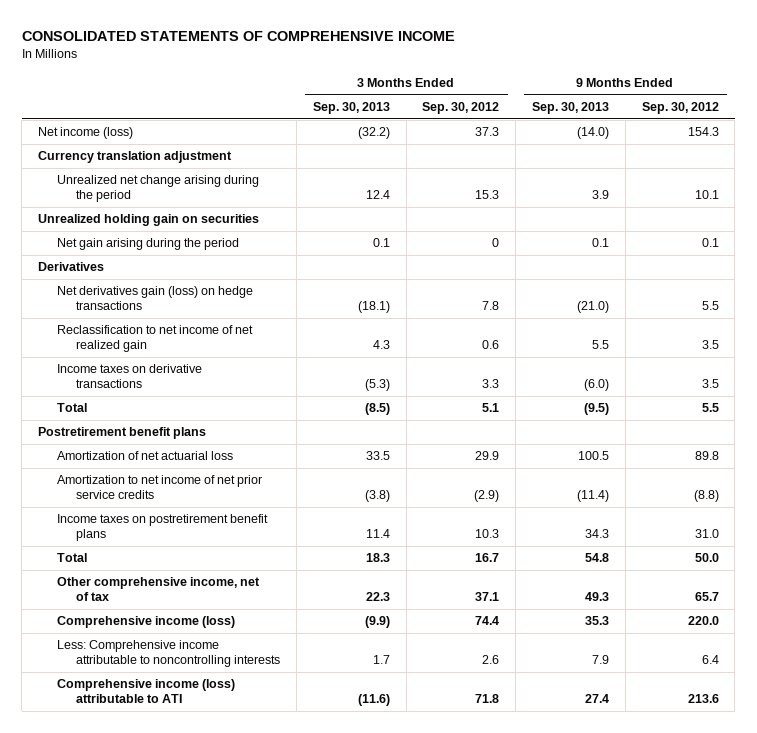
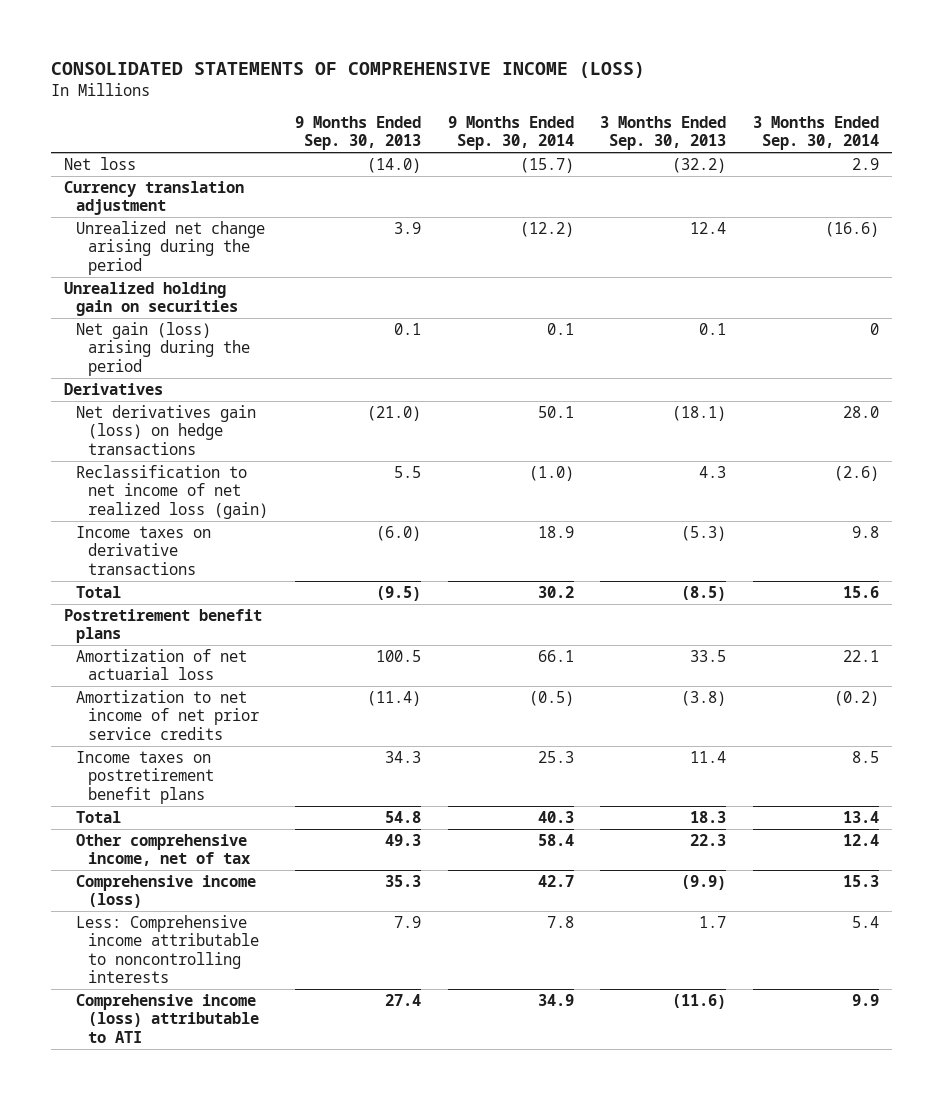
[21,31,455,42] CONSOLIDATED STATEMENTS OF COMPREHENSIVE INCOME -> [50,61,645,78] CONSOLIDATED STATEMENTS OF COMPREHENSIVE INCOME (LOSS)
[422,101,500,114] Sep. 30, 2012 -> none
[641,101,719,114] Sep. 30, 2012 -> none
none -> [447,116,574,151] 9 Months Ended Sep. 30, 2014
none -> [753,116,880,151] 3 Months Ended Sep. 30, 2014
[38,127,134,140] Net income (loss) -> [64,157,137,171] Net loss
[57,238,240,251] Net gain arising during the period -> [76,322,251,376] Net gain (loss) arising during the period
[57,325,254,353] Reclassification to net income of net realized gain -> [76,465,269,519] Reclassification to net income of net realized loss (gain)

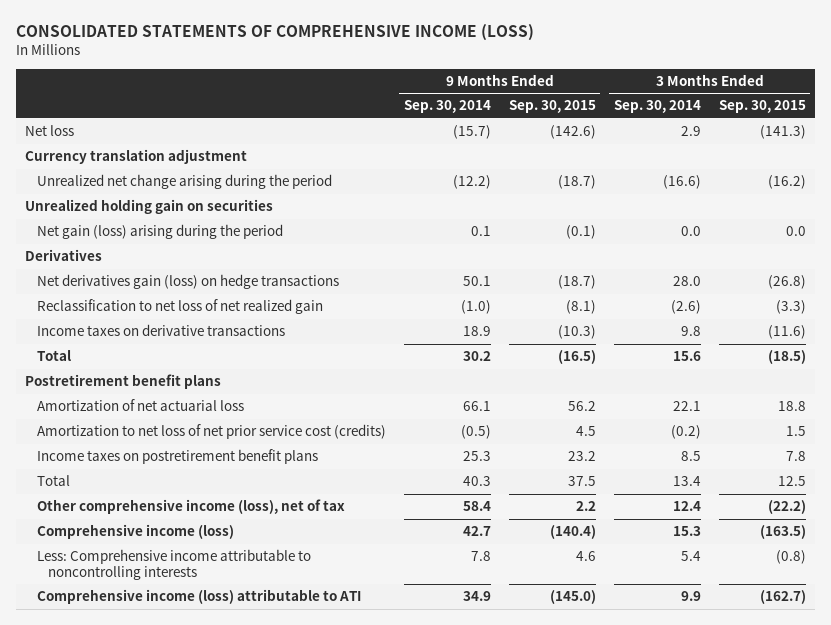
[294,116,421,151] 9 Months Ended Sep. 30, 2013 -> none
[600,116,727,151] 3 Months Ended Sep. 30, 2013 -> none
none -> [508,100,596,114] Sep. 30, 2015
none -> [718,100,806,114] Sep. 30, 2015
[870,323,880,336] 0 -> [680,226,701,237] 0.0
[76,465,269,519] Reclassification to net income of net realized loss (gain) -> [36,299,323,315] Reclassification to net loss of net realized gain
[76,690,260,740] Amortization to net income of net prior service credits -> [36,424,386,440] Amortization to net loss of net prior service cost (credits)
[76,834,251,867] Other comprehensive income, net of tax -> [36,499,345,515] Other comprehensive income (loss), net of tax

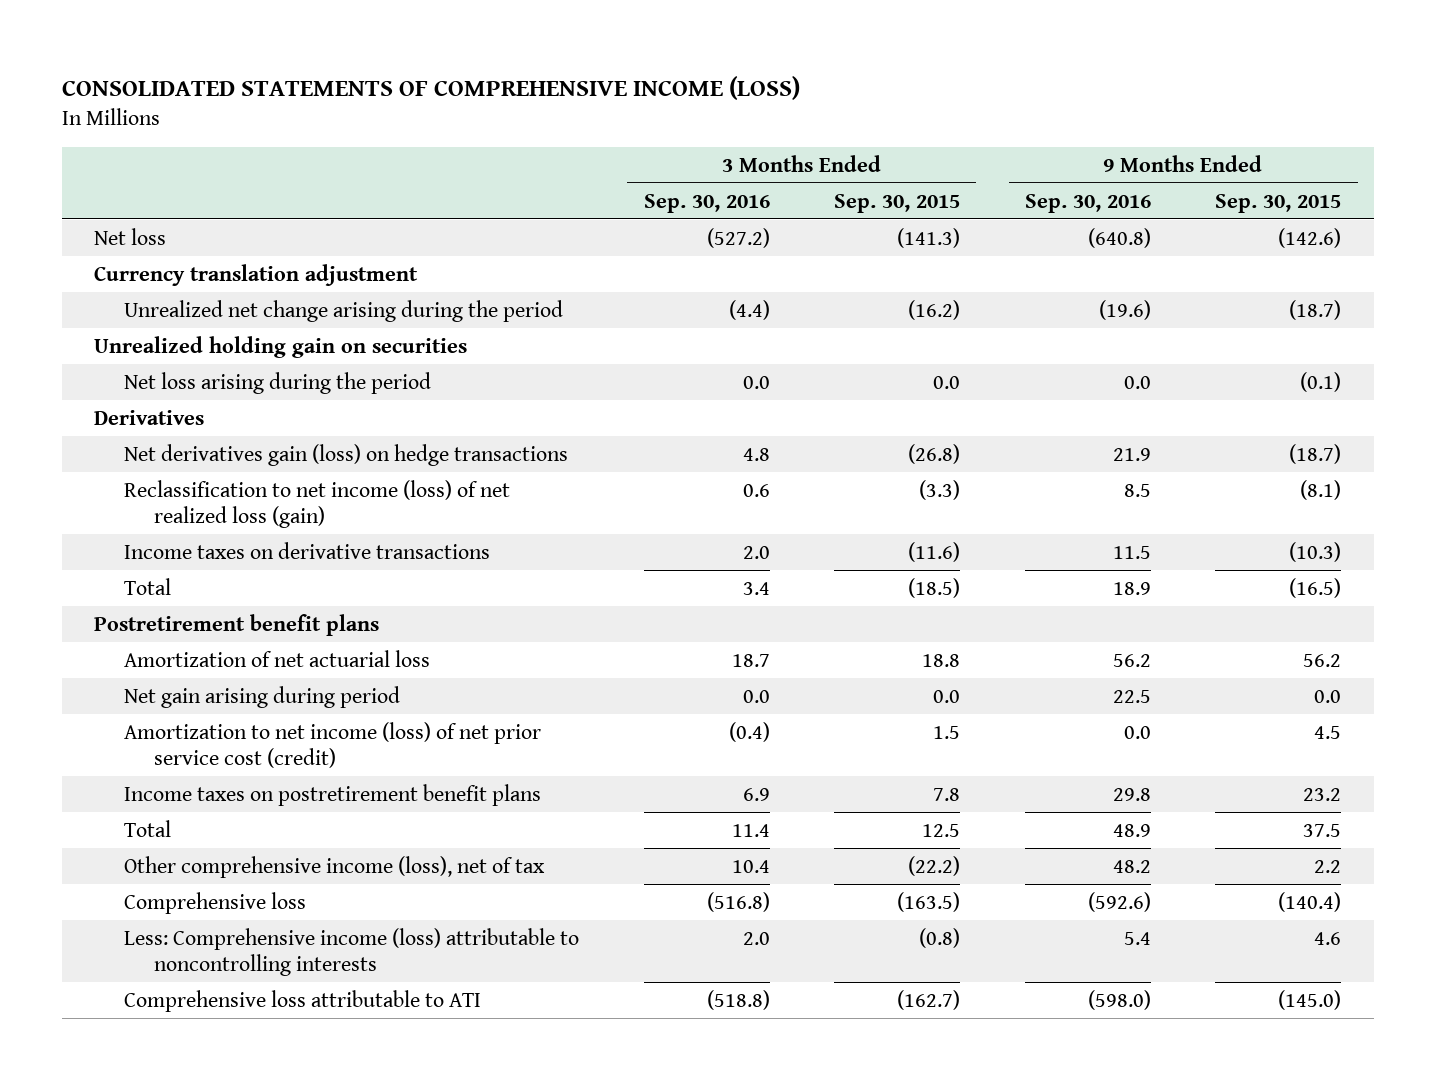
[403,100,491,114] Sep. 30, 2014 -> none
[613,100,701,114] Sep. 30, 2014 -> none
none -> [643,193,770,213] Sep. 30, 2016
none -> [1024,193,1151,213] Sep. 30, 2016
[36,224,283,240] Net gain (loss) arising during the period -> [123,371,431,394] Net loss arising during the period
[36,299,323,315] Reclassification to net loss of net realized gain -> [123,479,510,528] Reclassification to net income (loss) of net realized loss (gain)
none -> [123,685,400,708] Net gain arising during period
[36,424,386,440] Amortization to net loss of net prior service cost (credits) -> [123,721,541,768] Amortization to net income (loss) of net prior service cost (credit)
[36,524,234,540] Comprehensive income (loss) -> [123,891,306,914] Comprehensive loss
[36,549,311,581] Less: Comprehensive income attributable to noncontrolling interests -> [123,927,579,976] Less: Comprehensive income (loss) attributable to noncontrolling interests
[36,589,361,605] Comprehensive income (loss) attributable to ATI -> [123,989,481,1012] Comprehensive loss attributable to ATI

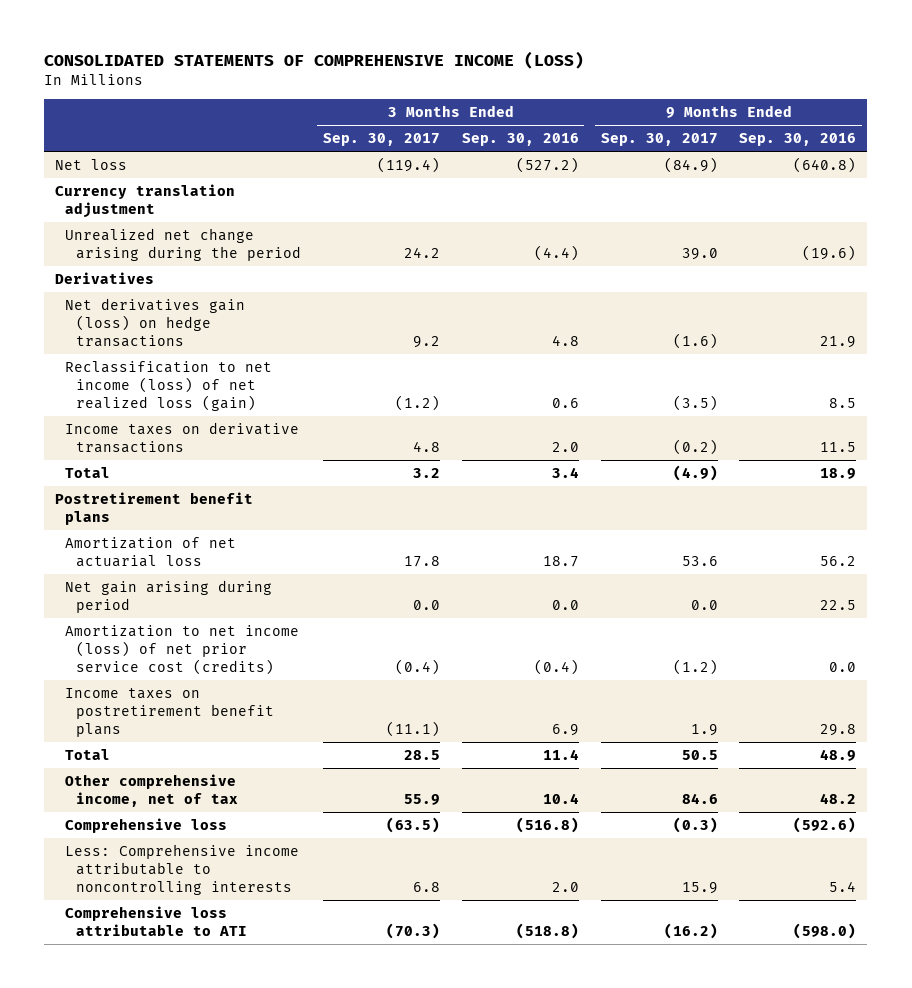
[834,193,961,213] Sep. 30, 2015 -> none
[1215,193,1342,213] Sep. 30, 2015 -> none
none -> [322,133,440,147] Sep. 30, 2017
none -> [600,133,718,147] Sep. 30, 2017
[94,335,468,358] Unrealized holding gain on securities -> none
[123,371,431,394] Net loss arising during the period -> none
[123,721,541,768] Amortization to net income (loss) of net prior service cost (credit) -> [65,625,300,676] Amortization to net income (loss) of net prior service cost (credits)
[123,855,545,878] Other comprehensive income (loss), net of tax -> [65,774,238,808] Other comprehensive income, net of tax
[123,927,579,976] Less: Comprehensive income (loss) attributable to noncontrolling interests -> [65,844,300,896] Less: Comprehensive income attributable to noncontrolling interests

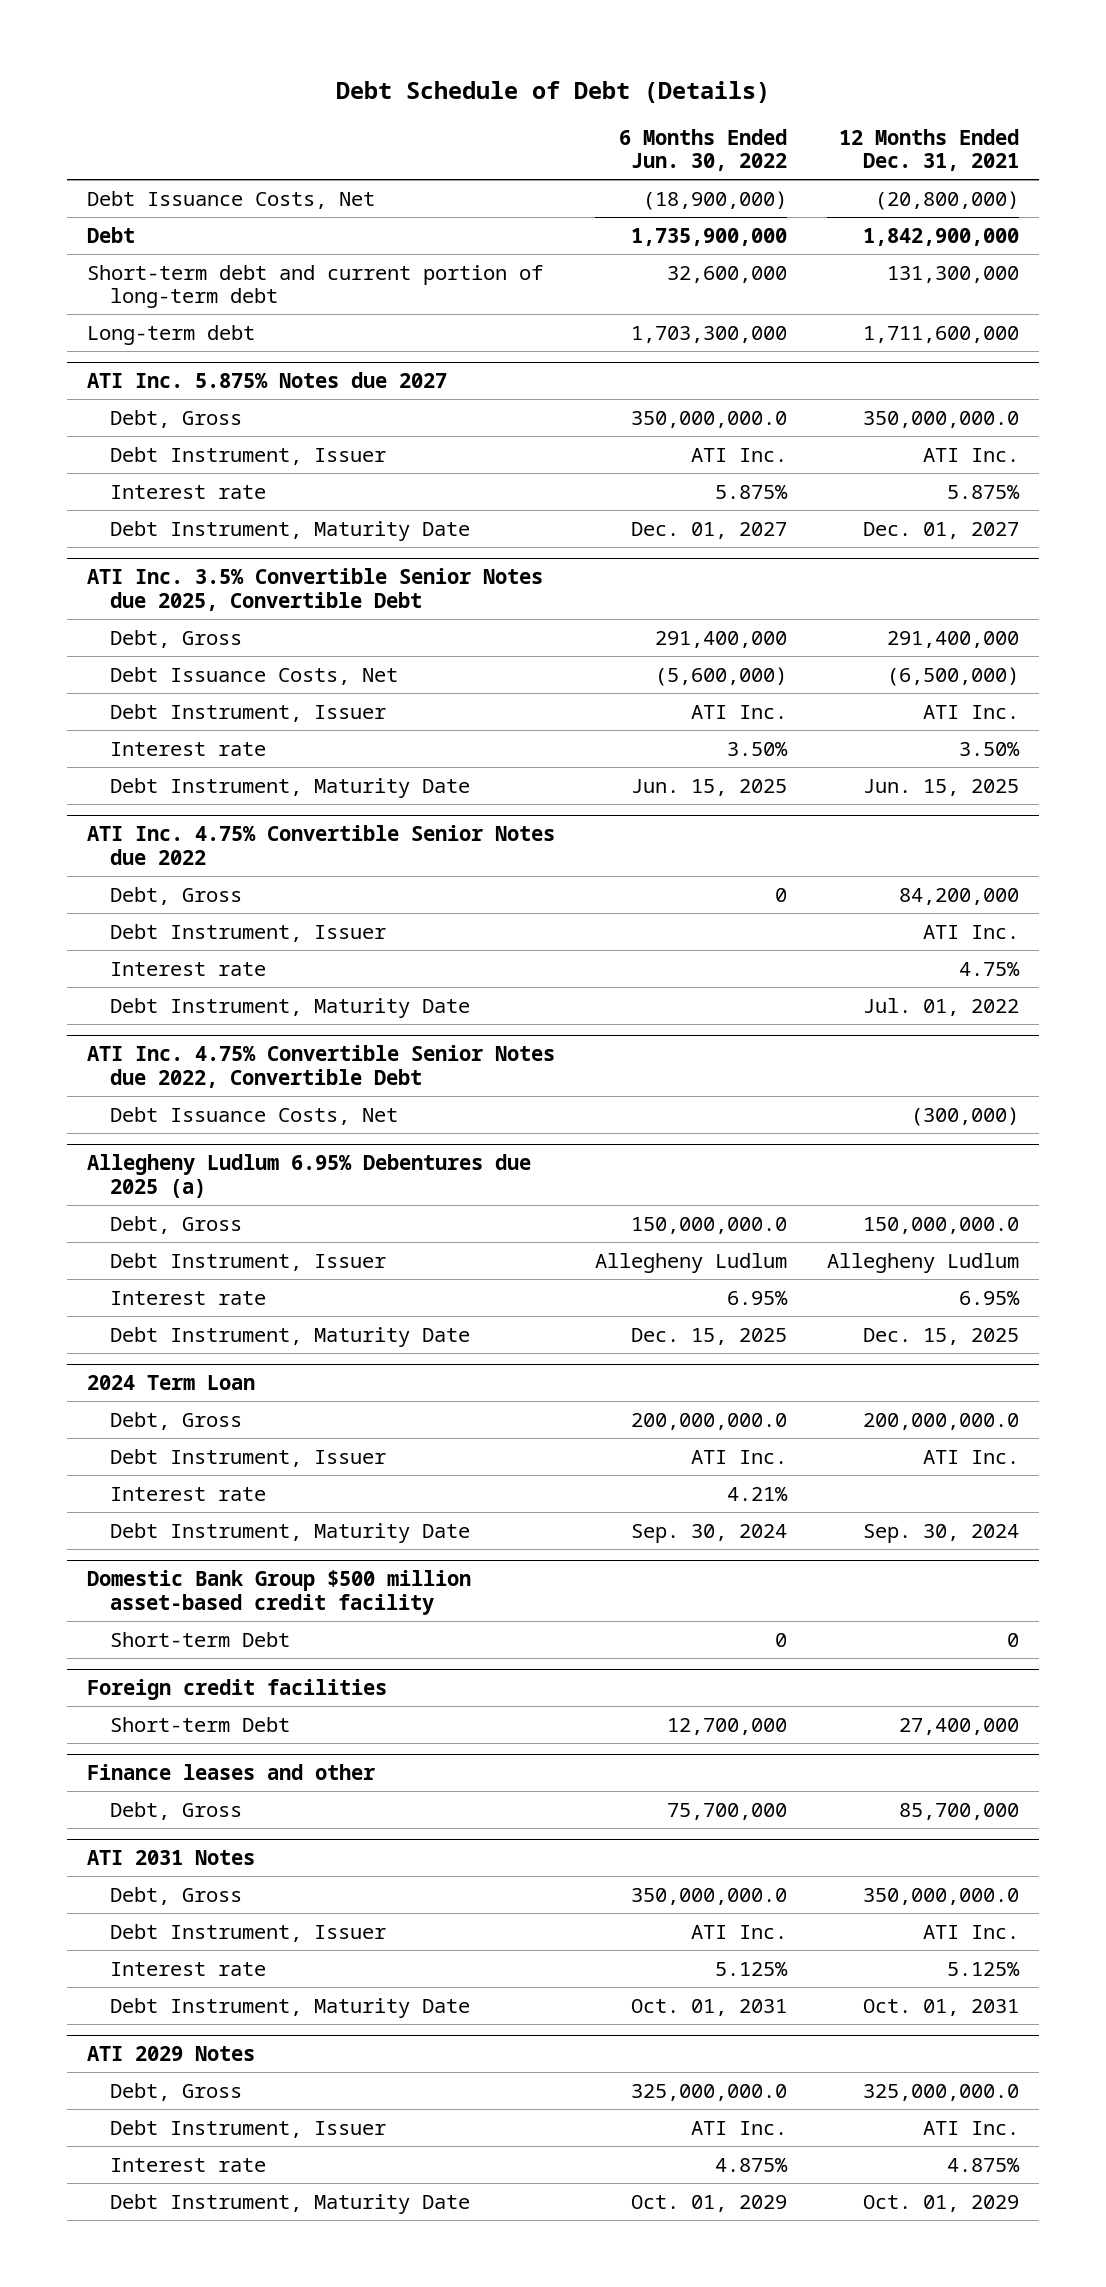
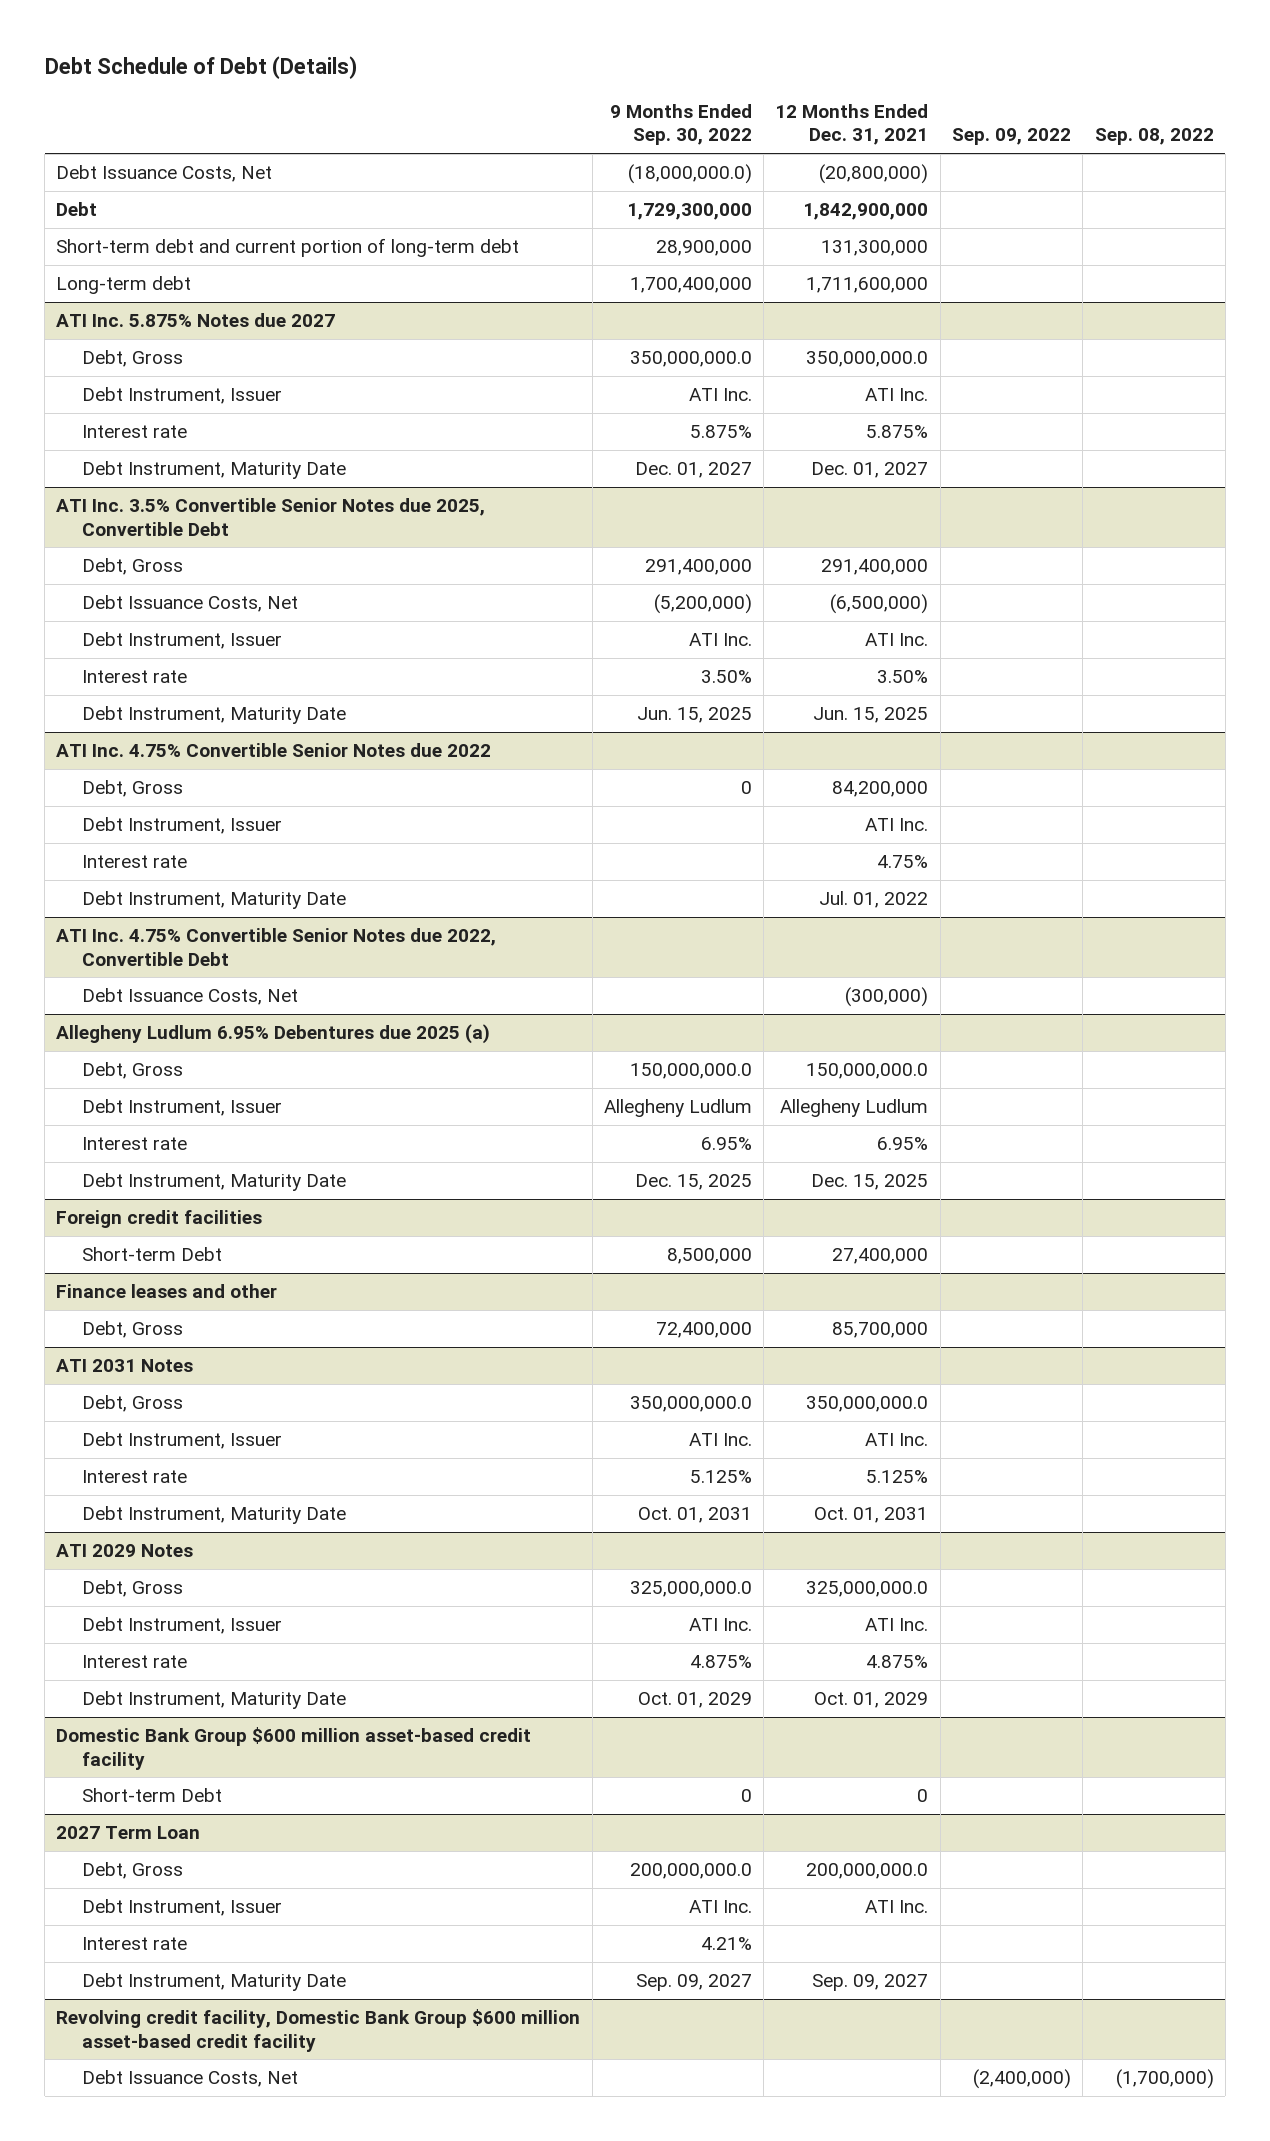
[618,128,787,172] 6 Months Ended Jun. 30, 2022 -> none
none -> [609,103,752,146] 9 Months Ended Sep. 30, 2022
none -> [951,128,1071,146] Sep. 09, 2022
none -> [1094,128,1214,146] Sep. 08, 2022
[87,1375,256,1391] 2024 Term Loan -> none
[110,1411,243,1430] Debt, Gross -> none
[110,1448,387,1467] Debt Instrument, Issuer -> none
[110,1486,267,1501] Interest rate -> none
[110,1522,471,1543] Debt Instrument, Maturity Date -> none
[87,1570,472,1615] Domestic Bank Group $500 million asset-based credit facility -> none
[110,1631,291,1647] Short-term Debt -> none
none -> [56,1727,532,1770] Domestic Bank Group $600 million asset-based credit facility
none -> [82,1788,223,1803] Short-term Debt
none -> [56,1826,201,1840] 2027 Term Loan
none -> [82,1862,184,1880] Debt, Gross
none -> [82,1899,283,1917] Debt Instrument, Issuer
none -> [82,1937,188,1951] Interest rate
none -> [82,1973,347,1992] Debt Instrument, Maturity Date
none -> [56,2009,581,2052] Revolving credit facility, Domestic Bank Group $600 million asset-based credit facility
none -> [82,2070,299,2088] Debt Issuance Costs, Net

